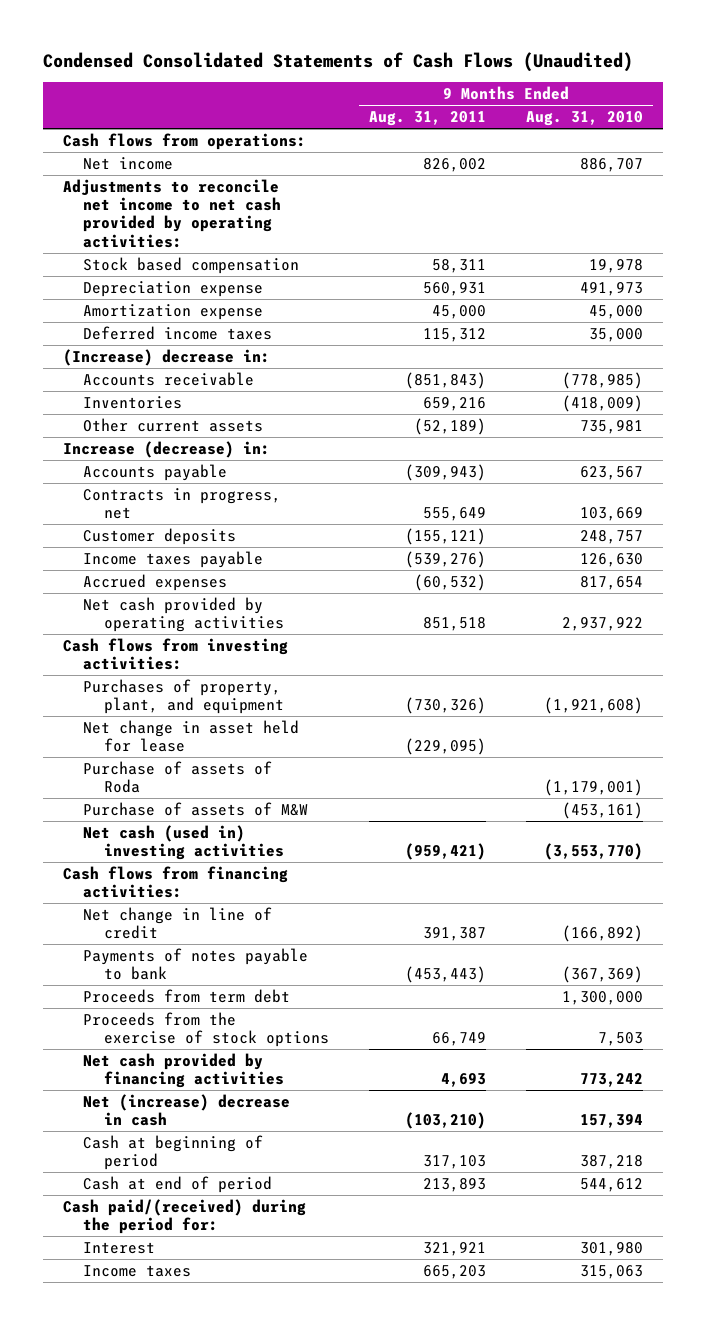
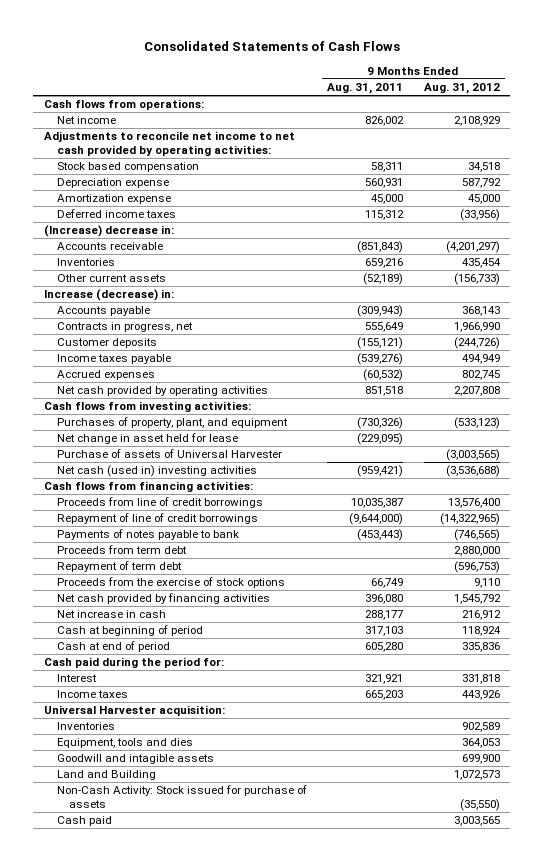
[42,51,633,72] Condensed Consolidated Statements of Cash Flows (Unaudited) -> [143,41,400,52] Consolidated Statements of Cash Flows
[525,111,643,127] Aug. 31, 2010 -> none
none -> [423,82,500,94] Aug. 31, 2012
[83,801,309,816] Purchase of assets of M&W -> none
[83,760,273,794] Purchase of assets of Roda -> [56,449,282,459] Purchase of assets of Universal Harvester
none -> [56,497,263,509] Proceeds from line of credit borrowings
[83,906,273,940] Net change in line of credit -> [56,513,258,525] Repayment of line of credit borrowings
[422,927,486,942] 391,387 -> [349,513,404,526] (9,644,000)
none -> [56,561,182,573] Repayment of term debt
[440,1073,486,1088] 4,693 -> [365,594,404,605] 396,080
[83,1093,291,1127] Net (increase) decrease in cash -> [56,610,166,619] Net increase in cash
[404,1112,486,1130] (103,210) -> [365,610,404,621] 288,177
[422,1177,486,1192] 213,893 -> [365,642,404,653] 605,280
[62,1198,306,1235] Cash paid/(received) during the period for: -> [43,657,224,669] Cash paid during the period for:
none -> [43,705,225,717] Universal Harvester acquisition:
none -> [56,722,115,731] Inventories
none -> [56,738,193,749] Equipment, tools and dies
none -> [56,754,214,765] Goodwill and intagible assets
none -> [56,770,156,781] Land and Building
none -> [56,785,307,808] Non-Cash Activity: Stock issued for purchase of assets
none -> [56,816,112,827] Cash paid

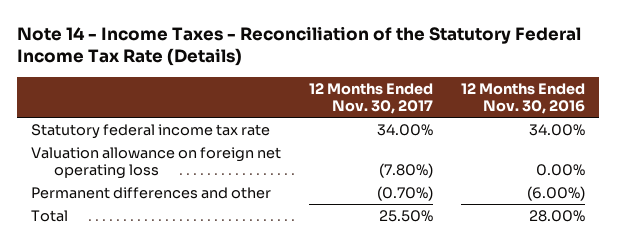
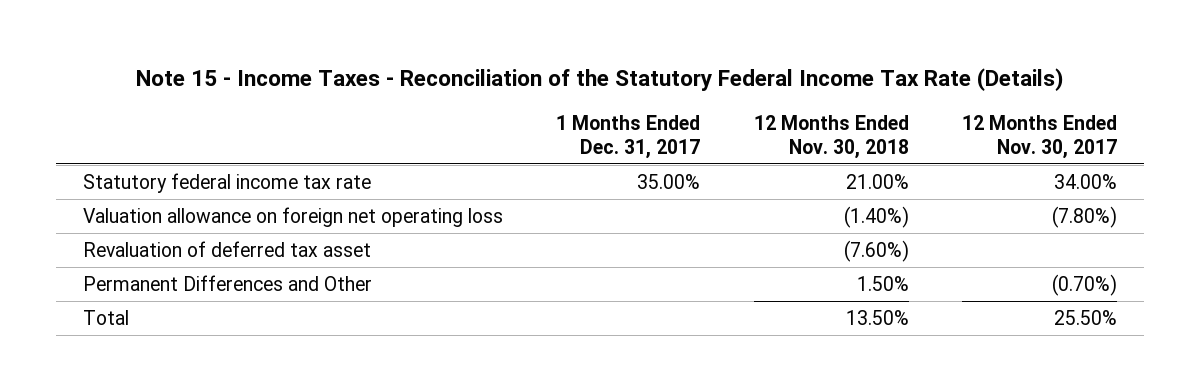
[17,25,582,67] Note 14 - Income Taxes - Reconciliation of the Statutory Federal Income Tax Rate (Details) -> [135,68,1063,92] Note 15 - Income Taxes - Reconciliation of the Statutory Federal Income Tax Rate (Details)
[461,82,586,114] 12 Months Ended Nov. 30, 2016 -> none
none -> [556,114,701,160] 1 Months Ended Dec. 31, 2017
none -> [753,114,909,160] 12 Months Ended Nov. 30, 2018
none -> [82,240,371,257] Revaluation of deferred tax asset
[31,186,272,199] Permanent differences and other -> [82,274,372,291] Permanent Differences and Other

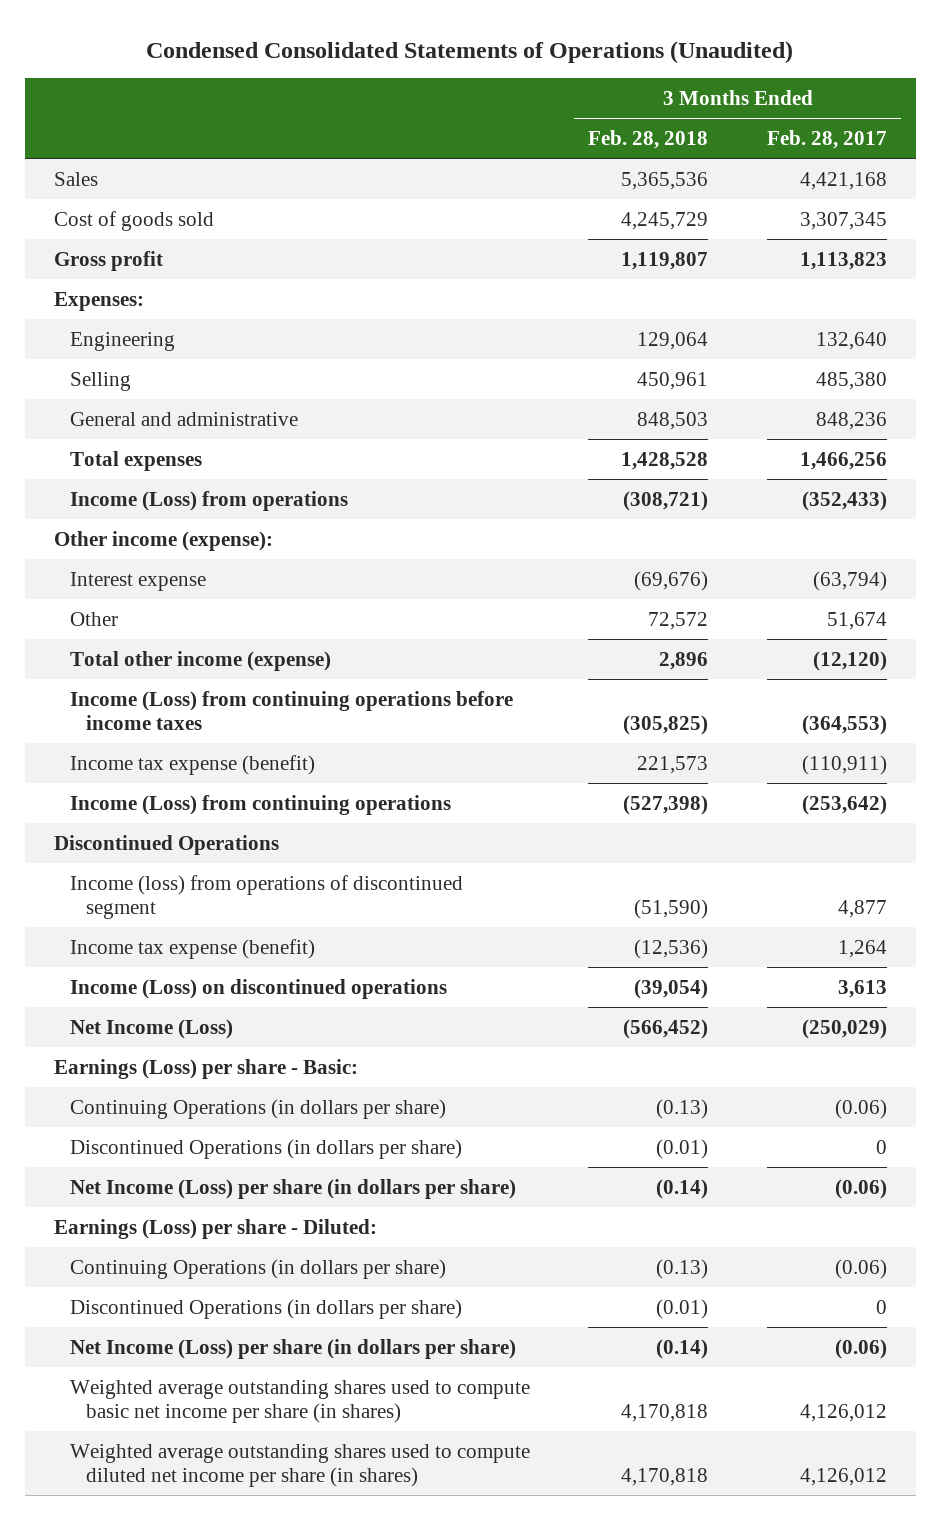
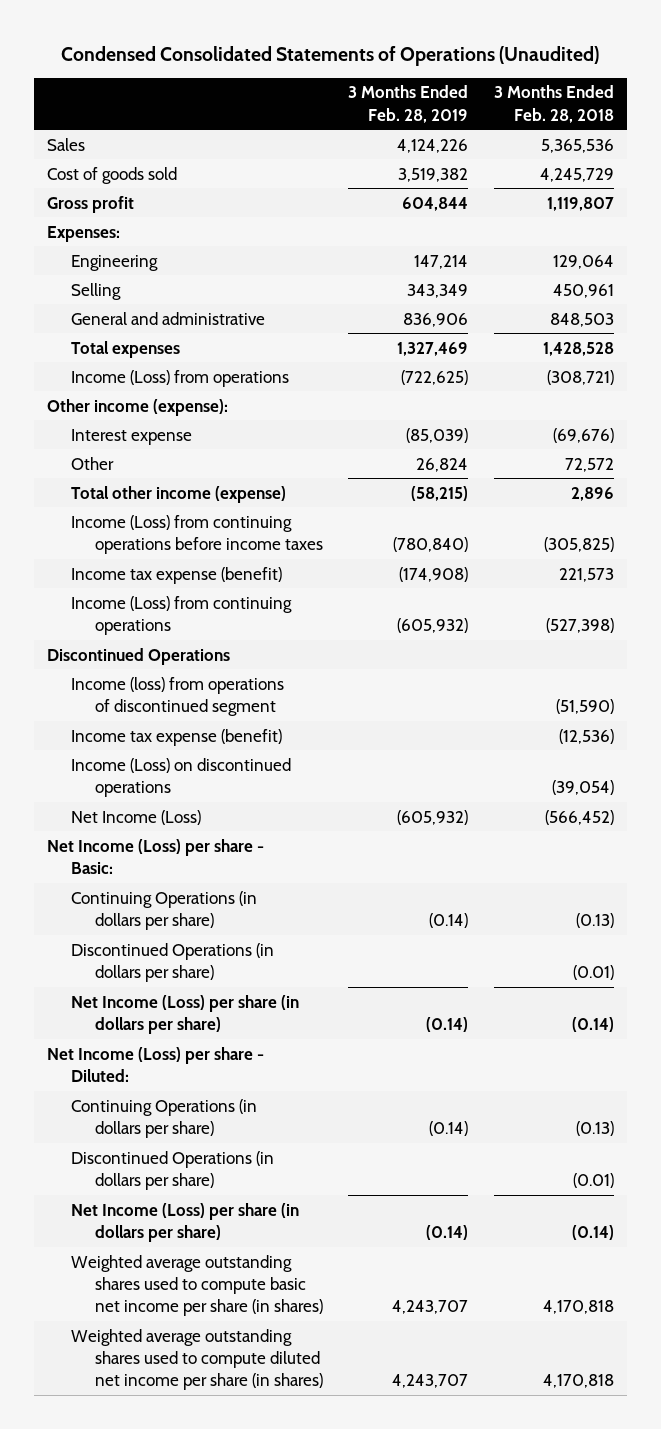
[766,130,887,150] Feb. 28, 2017 -> none
none -> [348,85,469,123] 3 Months Ended Feb. 28, 2019
[54,1058,359,1079] Earnings (Loss) per share - Basic: -> [46,838,264,874] Net Income (Loss) per share - Basic:
[54,1218,378,1239] Earnings (Loss) per share - Diluted: -> [46,1046,264,1082] Net Income (Loss) per share - Diluted:

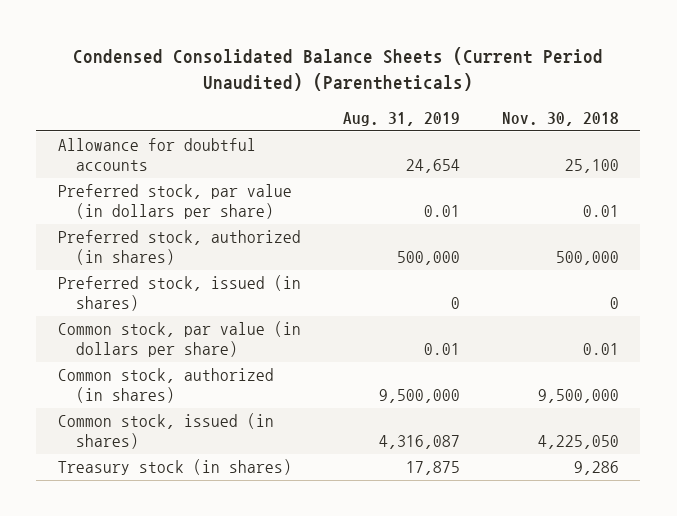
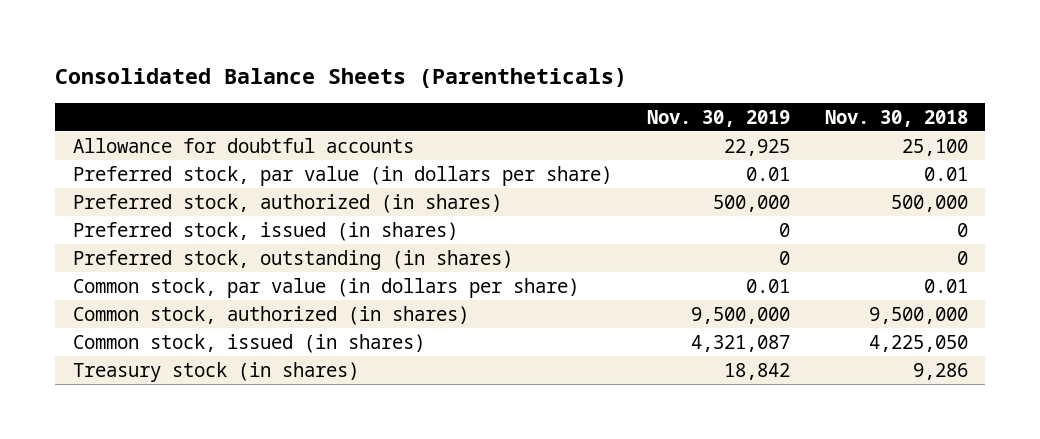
[73,47,604,91] Condensed Consolidated Balance Sheets (Current Period Unaudited) (Parentheticals) -> [55,68,628,89] Consolidated Balance Sheets (Parentheticals)
[342,111,460,126] Aug. 31, 2019 -> none
none -> [646,109,790,127] Nov. 30, 2019
none -> [72,249,513,270] Preferred stock, outstanding (in shares)

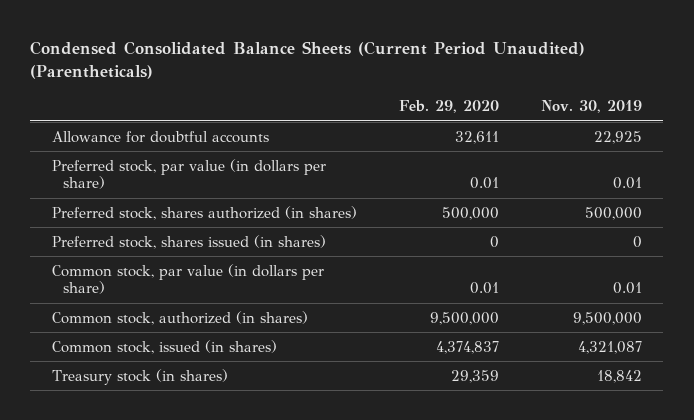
[55,68,628,89] Consolidated Balance Sheets (Parentheticals) -> [30,40,586,79] Condensed Consolidated Balance Sheets (Current Period Unaudited) (Parentheticals)
[824,109,968,127] Nov. 30, 2018 -> none
none -> [398,100,499,114] Feb. 29, 2020
[72,249,513,270] Preferred stock, outstanding (in shares) -> none
[72,193,502,213] Preferred stock, authorized (in shares) -> [51,205,357,220] Preferred stock, shares authorized (in shares)
[72,221,458,241] Preferred stock, issued (in shares) -> [51,234,326,249] Preferred stock, shares issued (in shares)

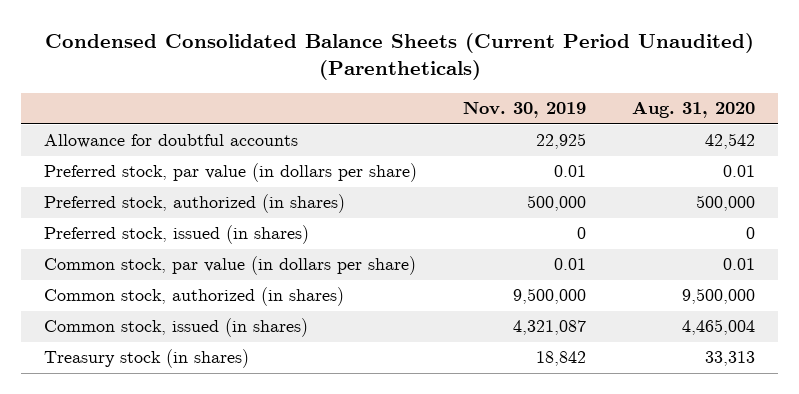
[398,100,499,114] Feb. 29, 2020 -> none
none -> [632,101,756,119] Aug. 31, 2020
[51,205,357,220] Preferred stock, shares authorized (in shares) -> [44,194,346,214] Preferred stock, authorized (in shares)
[51,234,326,249] Preferred stock, shares issued (in shares) -> [44,225,310,245] Preferred stock, issued (in shares)

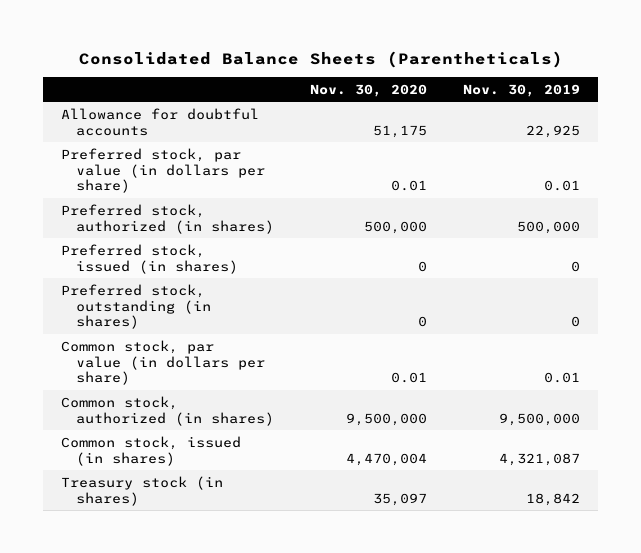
[44,33,754,81] Condensed Consolidated Balance Sheets (Current Period Unaudited) (Parentheticals) -> [78,50,563,68] Consolidated Balance Sheets (Parentheticals)
[632,101,756,119] Aug. 31, 2020 -> none
none -> [310,83,428,97] Nov. 30, 2020
none -> [61,283,212,330] Preferred stock, outstanding (in shares)

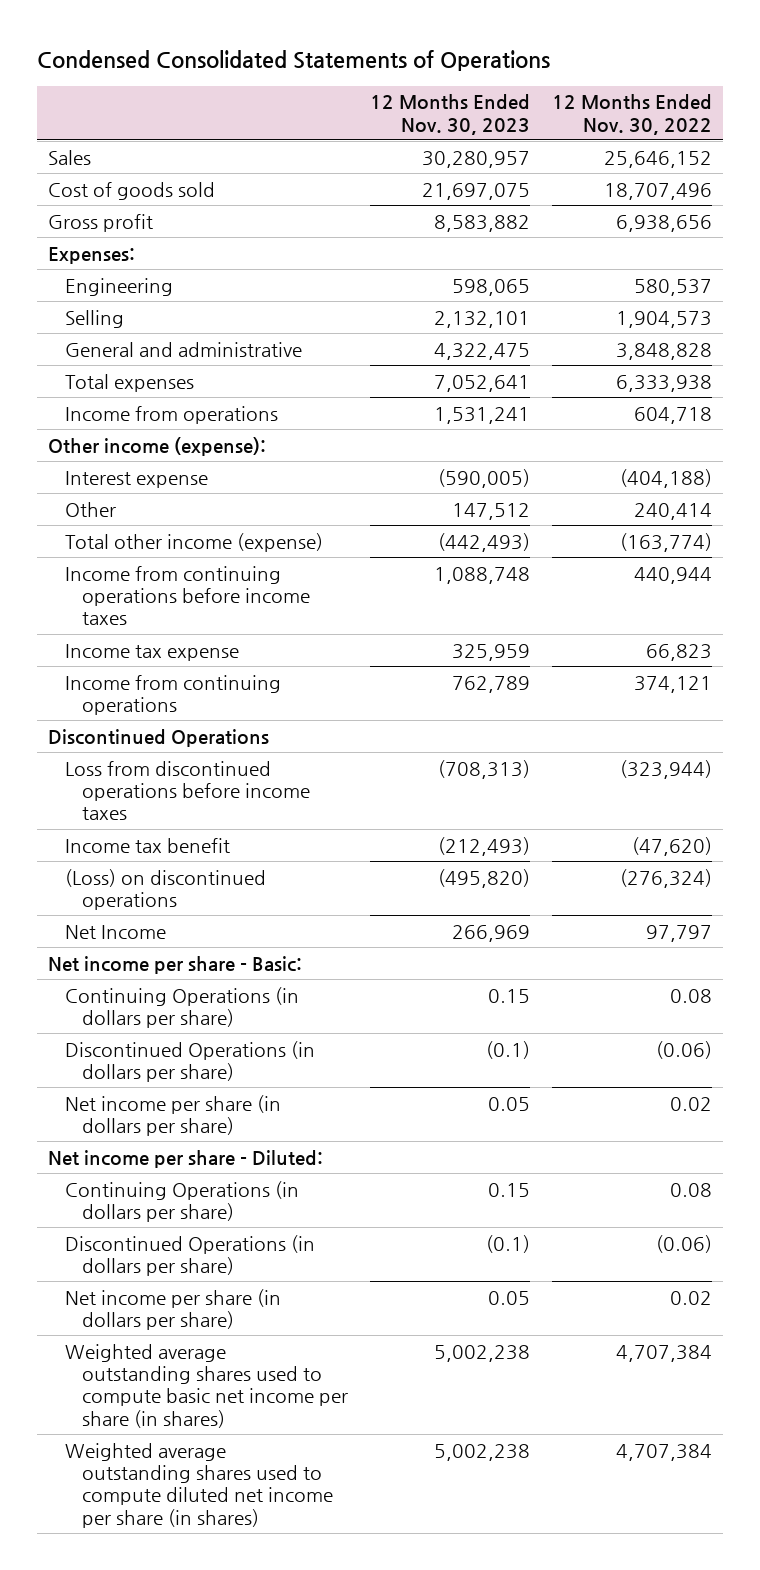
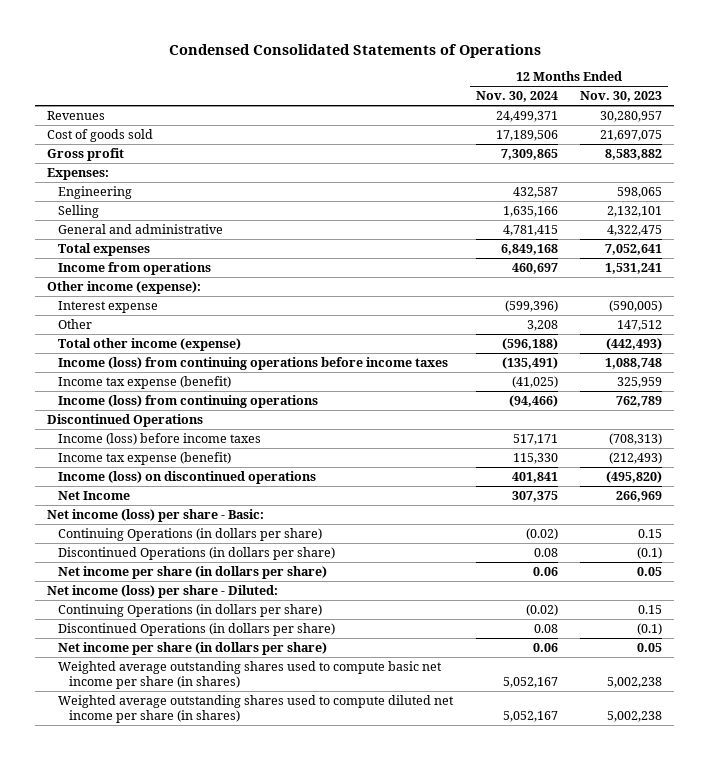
[552,94,713,135] 12 Months Ended Nov. 30, 2022 -> none
none -> [475,91,558,103] Nov. 30, 2024
[48,149,92,165] Sales -> [46,110,105,120] Revenues
[65,565,311,626] Income from continuing operations before income taxes -> [57,356,448,370] Income (loss) from continuing operations before income taxes
[65,643,240,661] Income tax expense -> [57,375,231,389] Income tax expense (benefit)
[65,674,282,715] Income from continuing operations -> [57,394,318,408] Income (loss) from continuing operations
[65,760,311,821] Loss from discontinued operations before income taxes -> [57,432,261,445] Income (loss) before income taxes
[65,837,231,853] Income tax benefit -> [57,451,231,465] Income tax expense (benefit)
[65,868,267,910] (Loss) on discontinued operations -> [57,470,316,484] Income (loss) on discontinued operations
[48,955,303,974] Net income per share - Basic: -> [46,508,264,522] Net income (loss) per share - Basic:
[48,1149,324,1168] Net income per share - Diluted: -> [46,584,278,598] Net income (loss) per share - Diluted:

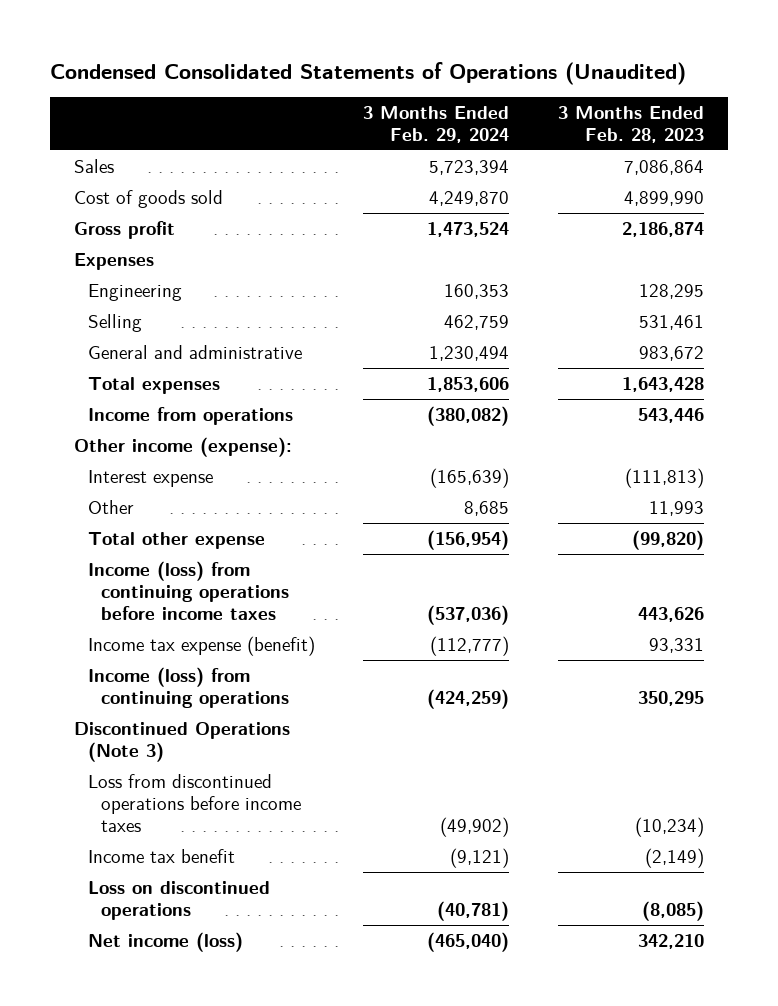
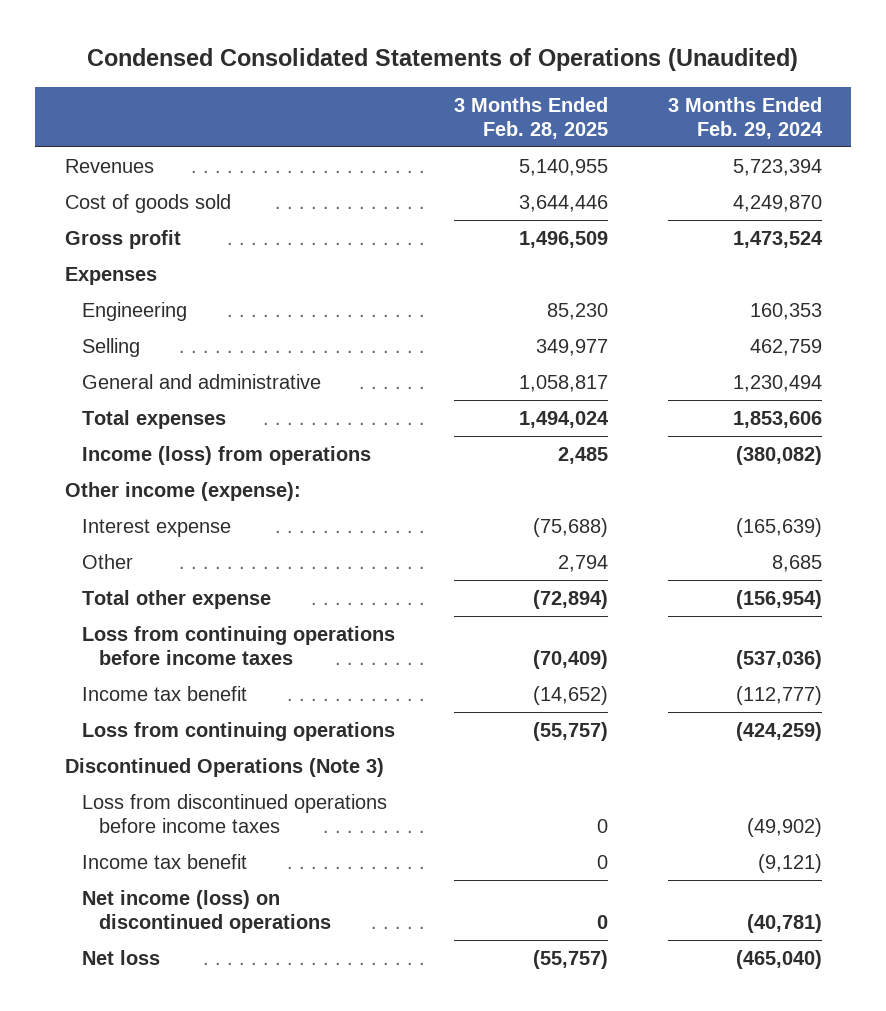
[557,106,704,144] 3 Months Ended Feb. 28, 2023 -> none
none -> [454,96,609,139] 3 Months Ended Feb. 28, 2025
[74,158,115,173] Sales -> [64,159,154,174] Revenues
[87,406,293,425] Income from operations -> [82,446,372,466] Income (loss) from operations
[87,560,290,621] Income (loss) from continuing operations before income taxes -> [82,626,396,666] Loss from continuing operations before income taxes
[87,635,315,656] Income tax expense (benefit) -> [82,686,248,702] Income tax benefit
[87,666,290,708] Income (loss) from continuing operations -> [82,722,396,742] Loss from continuing operations
[87,880,270,920] Loss on discontinued operations -> [82,890,332,934] Net income (loss) on discontinued operations
[87,931,243,952] Net income (loss) -> [82,950,161,966] Net loss

